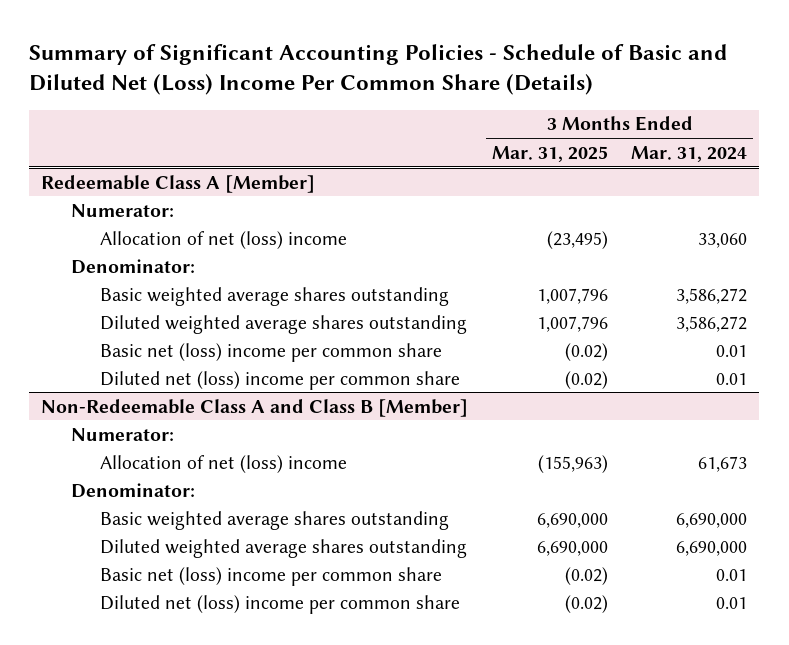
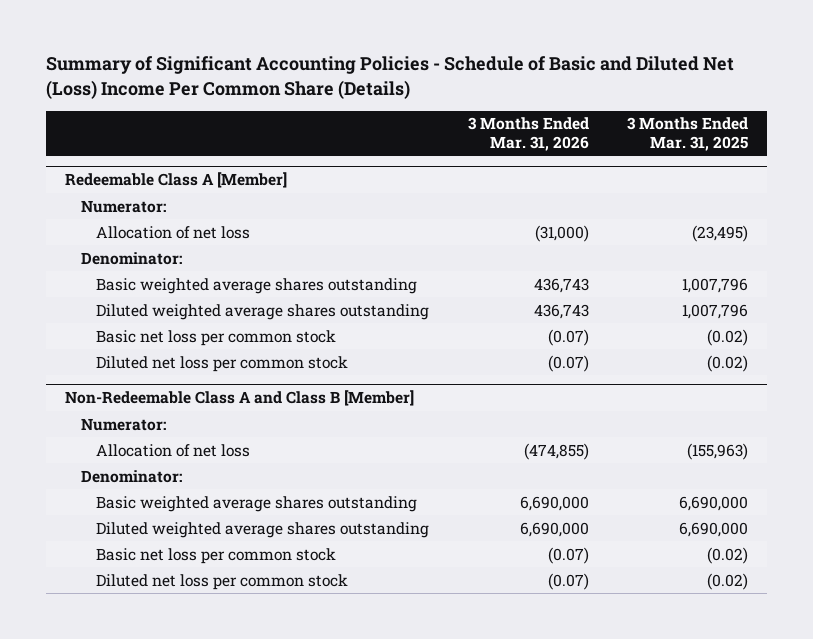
[631,145,748,162] Mar. 31, 2024 -> none
none -> [467,117,589,152] 3 Months Ended Mar. 31, 2026
[100,230,348,249] Allocation of net (loss) income -> [96,225,251,239] Allocation of net loss
[100,342,443,362] Basic net (loss) income per common share -> [96,329,337,346] Basic net loss per common stock
[100,370,461,390] Diluted net (loss) income per common share -> [96,355,349,372] Diluted net loss per common stock
[100,454,348,473] Allocation of net (loss) income -> [96,443,251,457] Allocation of net loss
[100,566,443,586] Basic net (loss) income per common share -> [96,547,337,564] Basic net loss per common stock
[100,594,461,614] Diluted net (loss) income per common share -> [96,573,349,590] Diluted net loss per common stock

